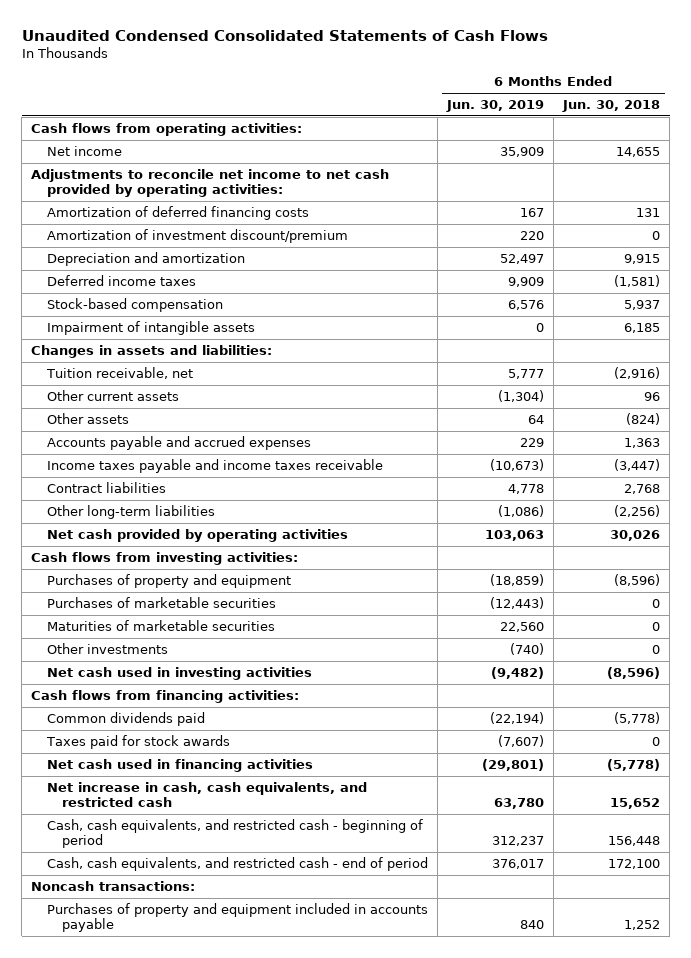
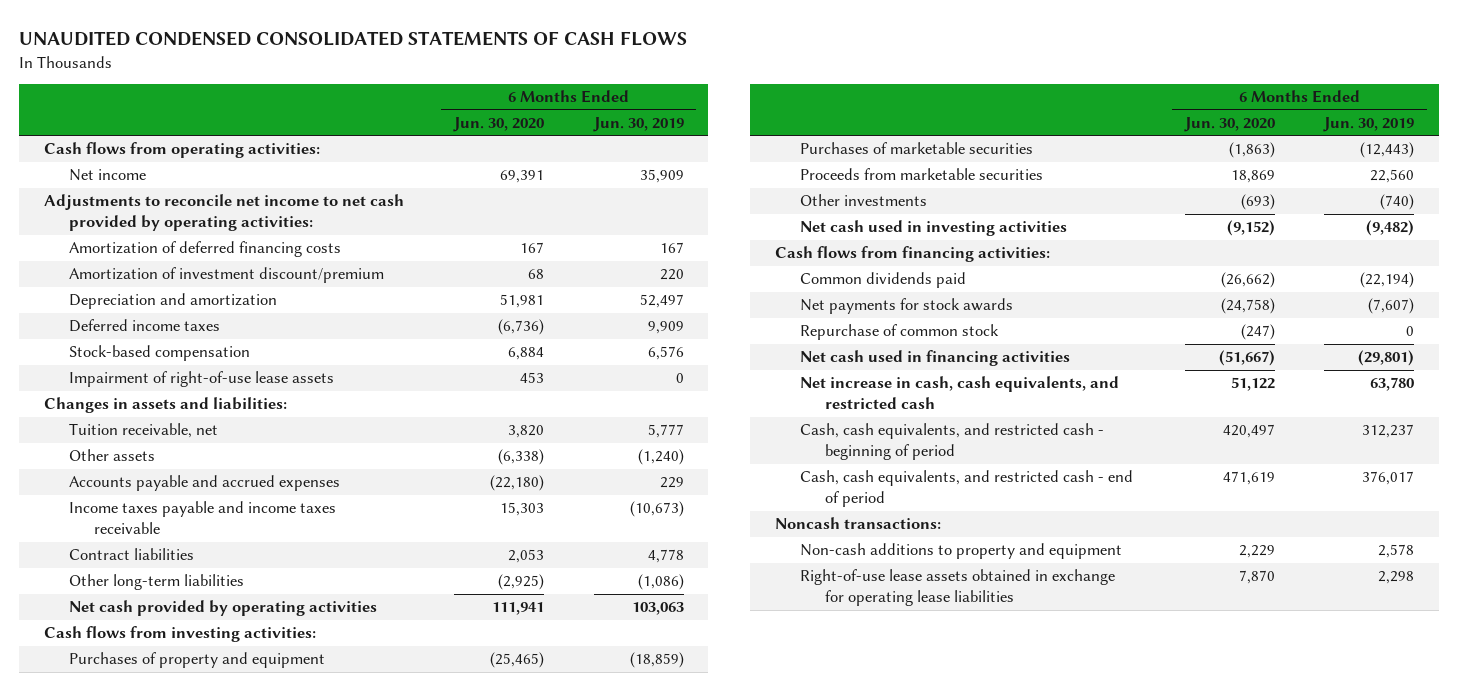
[21,30,548,42] Unaudited Condensed Consolidated Statements of Cash Flows -> [19,31,688,47] UNAUDITED CONDENSED CONSOLIDATED STATEMENTS OF CASH FLOWS
[561,99,660,112] Jun. 30, 2018 -> none
none -> [452,116,544,132] Jun. 30, 2020
[46,320,255,335] Impairment of intangible assets -> none
none -> [68,371,334,388] Impairment of right-of-use lease assets
[46,389,179,401] Other current assets -> none
[527,414,544,424] 64 -> [637,449,684,466] (1,240)
[46,619,275,631] Maturities of marketable securities -> [799,168,1043,181] Proceeds from marketable securities
[45,734,230,749] Taxes paid for stock awards -> [799,298,1013,315] Net payments for stock awards
none -> [799,324,999,341] Repurchase of common stock
[46,902,428,932] Purchases of property and equipment included in accounts payable -> [799,543,1122,560] Non-cash additions to property and equipment
[519,919,544,929] 840 -> [1378,544,1415,559] 2,578
none -> [799,569,1115,607] Right-of-use lease assets obtained in exchange for operating lease liabilities

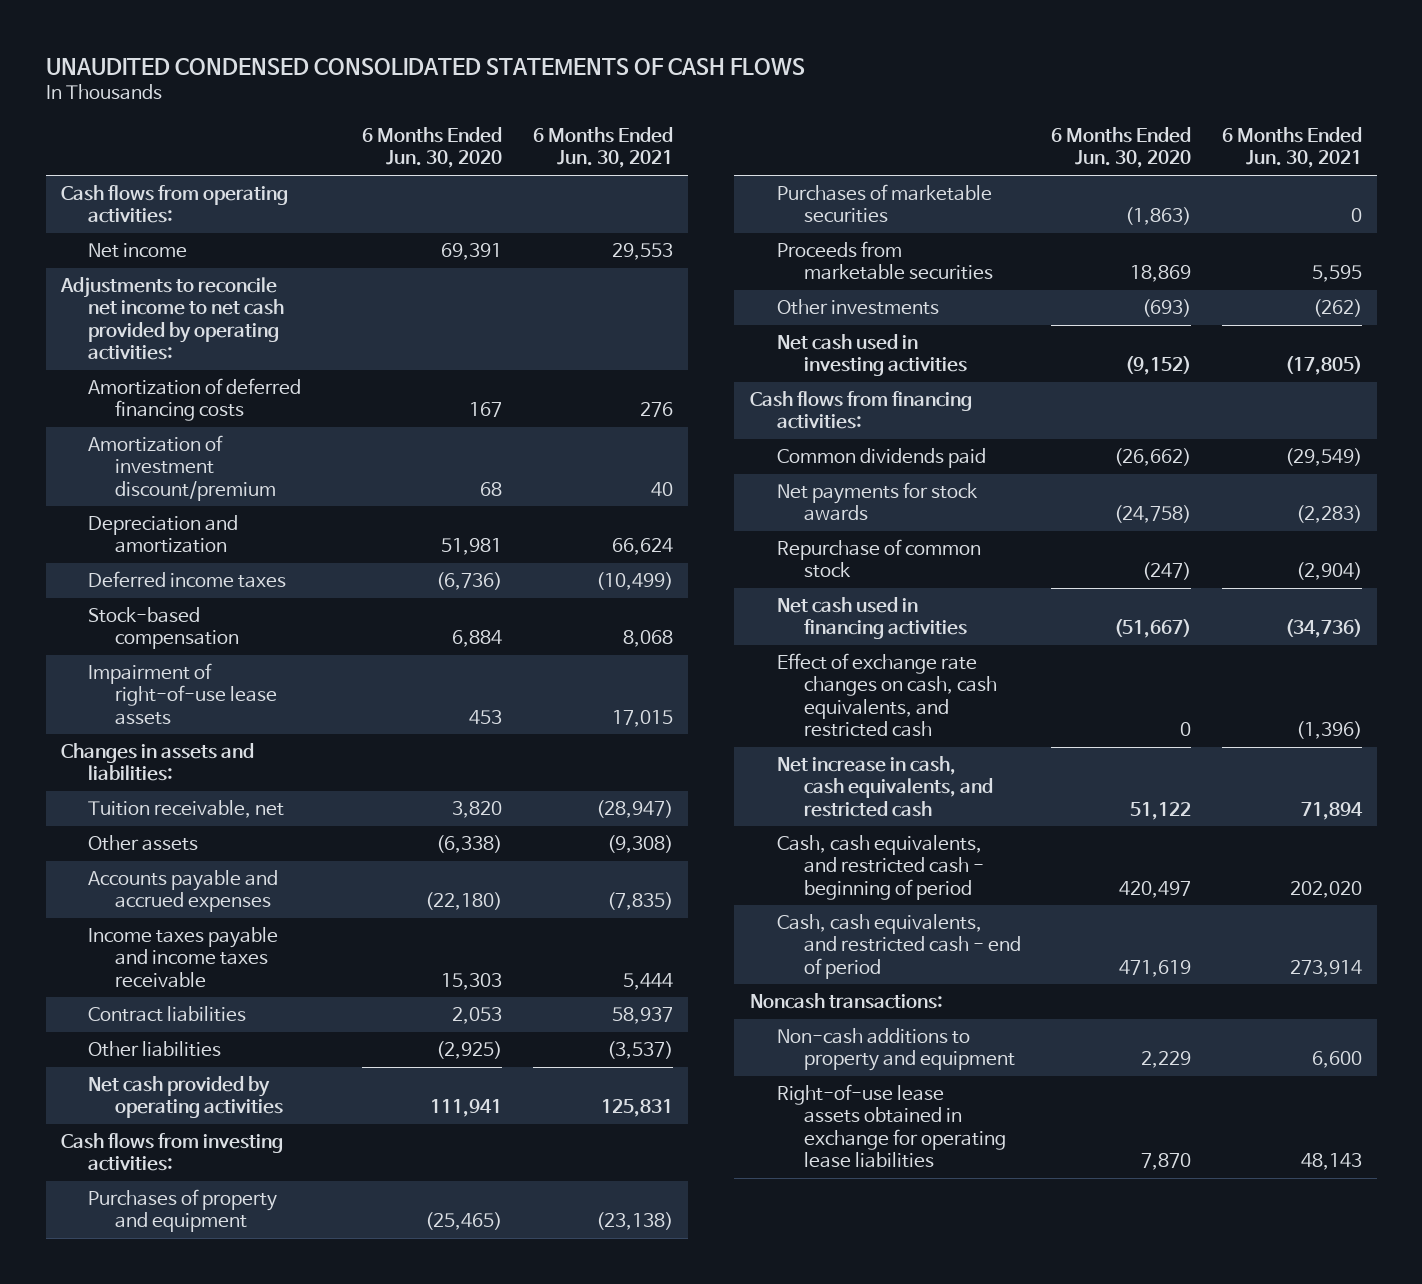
[592,116,684,132] Jun. 30, 2019 -> none
none -> [532,127,673,169] 6 Months Ended Jun. 30, 2021
[68,574,244,591] Other long-term liabilities -> [87,1041,221,1058] Other liabilities
none -> [776,653,997,738] Effect of exchange rate changes on cash, cash equivalents, and restricted cash

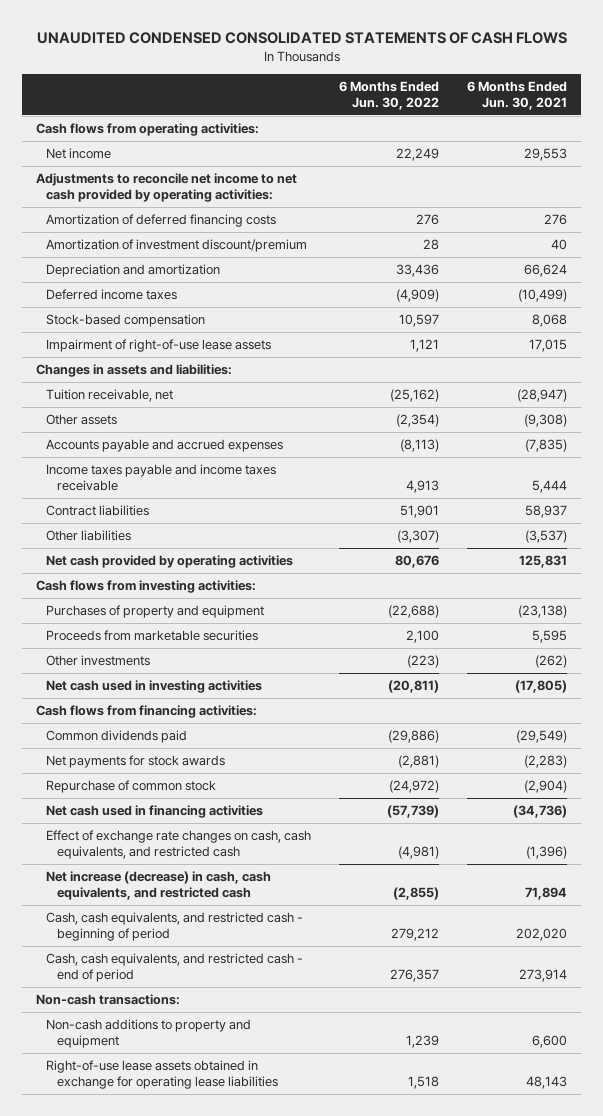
[362,127,503,169] 6 Months Ended Jun. 30, 2020 -> none
none -> [339,81,440,110] 6 Months Ended Jun. 30, 2022
[776,184,992,224] Purchases of marketable securities -> none
[776,756,993,817] Net increase in cash, cash equivalents, and restricted cash -> [46,871,272,900] Net increase (decrease) in cash, cash equivalents, and restricted cash
[749,993,943,1010] Noncash transactions: -> [36,994,181,1006] Non-cash transactions:

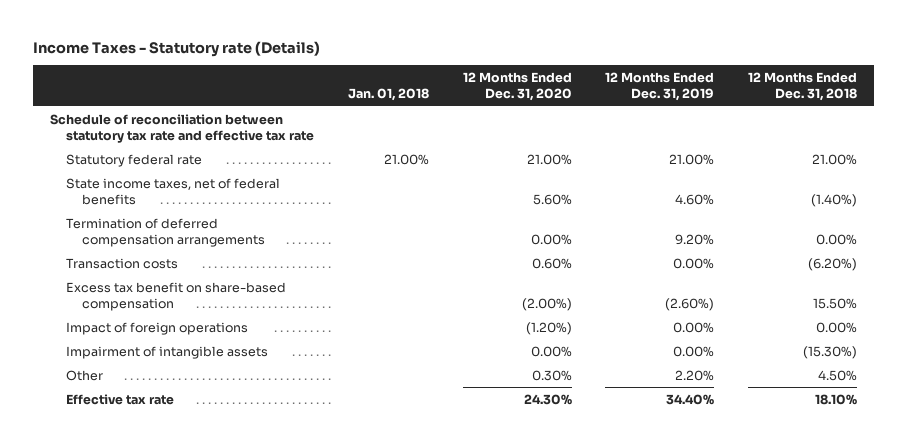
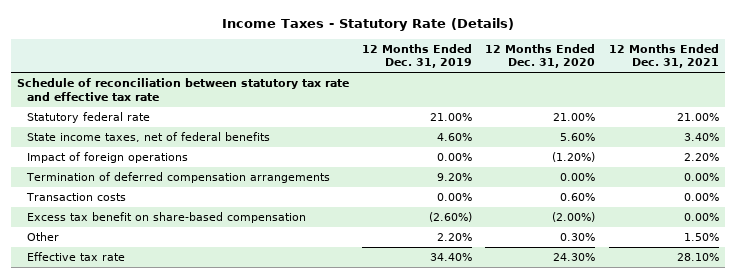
[32,40,320,57] Income Taxes - Statutory rate (Details) -> [221,17,514,31] Income Taxes - Statutory Rate (Details)
[347,88,429,102] Jan. 01, 2018 -> none
[748,71,858,102] 12 Months Ended Dec. 31, 2018 -> none
none -> [608,43,719,69] 12 Months Ended Dec. 31, 2021
[65,321,248,335] Impact of foreign operations -> [26,151,188,163] Impact of foreign operations
[65,345,268,359] Impairment of intangible assets -> none

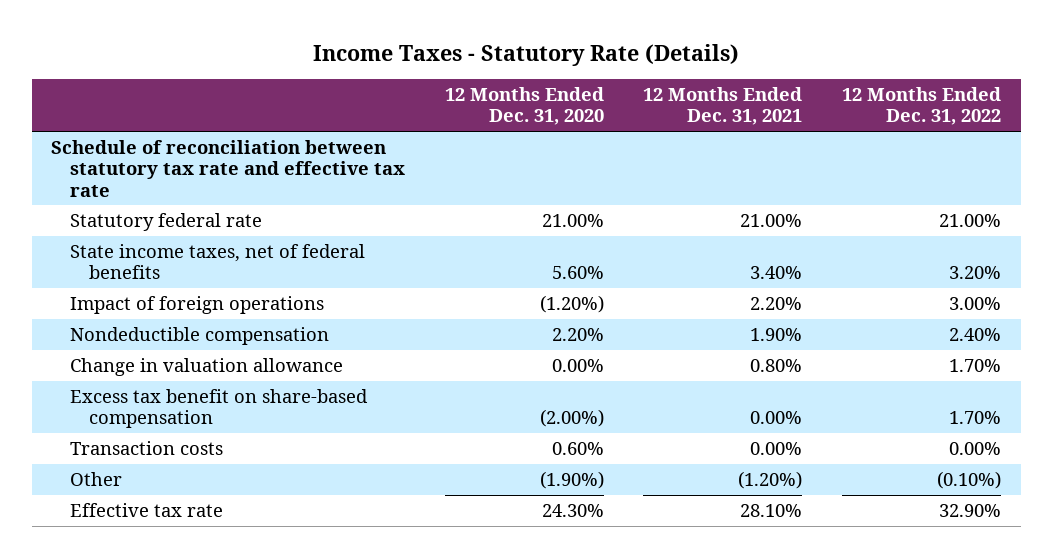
[362,43,473,69] 12 Months Ended Dec. 31, 2019 -> none
none -> [841,87,1001,126] 12 Months Ended Dec. 31, 2022
[25,171,330,183] Termination of deferred compensation arrangements -> none
none -> [70,326,330,345] Nondeductible compensation
none -> [70,357,344,376] Change in valuation allowance
[25,192,126,201] Transaction costs -> [70,440,224,455] Transaction costs
[560,232,596,241] 0.30% -> [539,470,604,489] (1.90%)
[683,232,719,241] 1.50% -> [738,470,803,489] (1.20%)

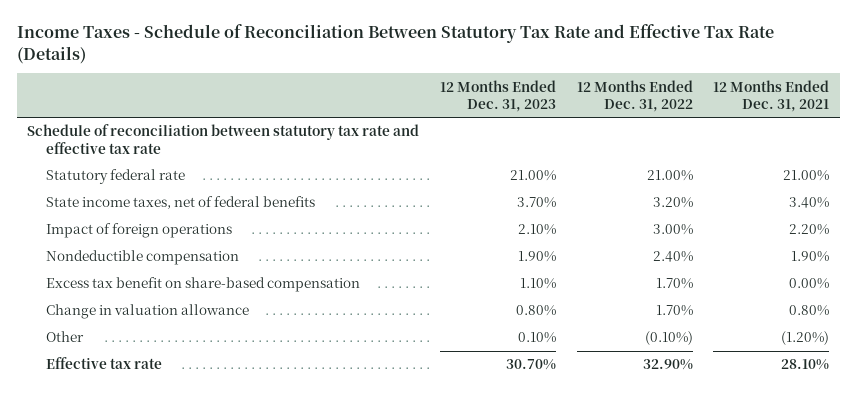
[313,43,740,66] Income Taxes - Statutory Rate (Details) -> [17,24,775,64] Income Taxes - Schedule of Reconciliation Between Statutory Tax Rate and Effective Tax Rate (Details)
[444,87,604,126] 12 Months Ended Dec. 31, 2020 -> none
none -> [440,79,557,113] 12 Months Ended Dec. 31, 2023
[70,440,224,455] Transaction costs -> none
[70,357,344,376] Change in valuation allowance -> [45,304,249,320] Change in valuation allowance

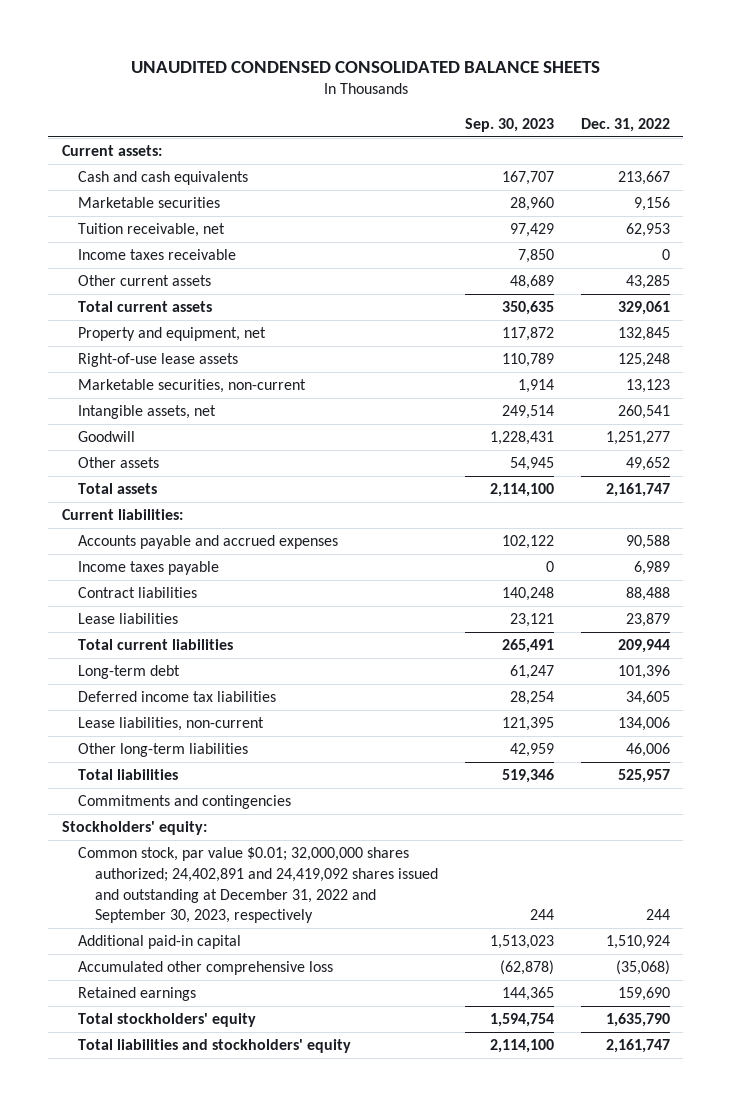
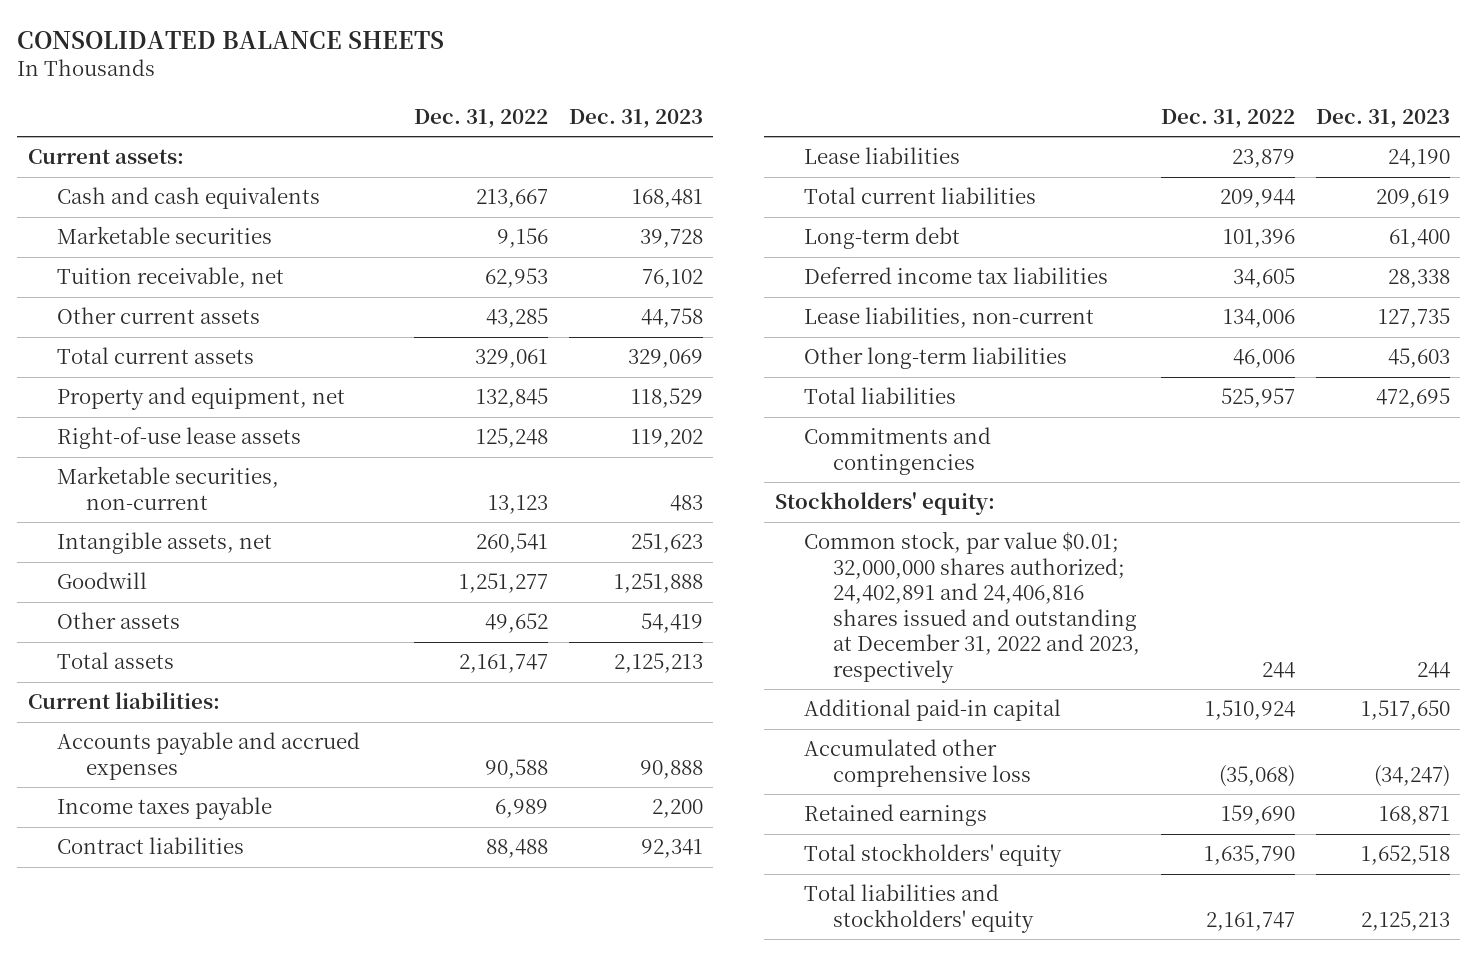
[130,60,600,73] UNAUDITED CONDENSED CONSOLIDATED BALANCE SHEETS -> [17,30,445,49] CONSOLIDATED BALANCE SHEETS
[464,117,554,132] Sep. 30, 2023 -> none
none -> [568,108,703,128] Dec. 31, 2023
[78,249,237,261] Income taxes receivable -> none
[78,847,438,924] Common stock, par value $0.01; 32,000,000 shares authorized; 24,402,891 and 24,419,092 shares issued and outstanding at December 31, 2022 and September 30, 2023, respectively -> [803,531,1141,683] Common stock, par value $0.01; 32,000,000 shares authorized; 24,402,891 and 24,406,816 shares issued and outstanding at December 31, 2022 and 2023, respectively

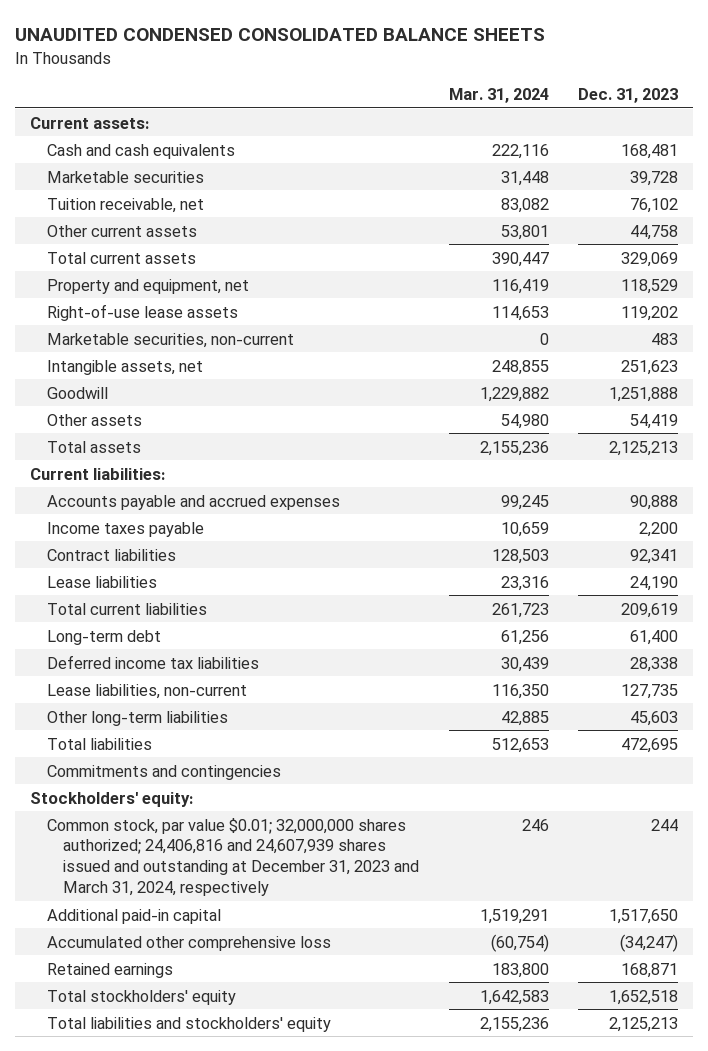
[17,30,445,49] CONSOLIDATED BALANCE SHEETS -> [15,28,546,42] UNAUDITED CONDENSED CONSOLIDATED BALANCE SHEETS
[413,108,548,128] Dec. 31, 2022 -> none
none -> [448,88,549,104] Mar. 31, 2024
[803,531,1141,683] Common stock, par value $0.01; 32,000,000 shares authorized; 24,402,891 and 24,406,816 shares issued and outstanding at December 31, 2022 and 2023, respectively -> [46,817,420,896] Common stock, par value $0.01; 32,000,000 shares authorized; 24,406,816 and 24,607,939 shares issued and outstanding at December 31, 2023 and March 31, 2024, respectively

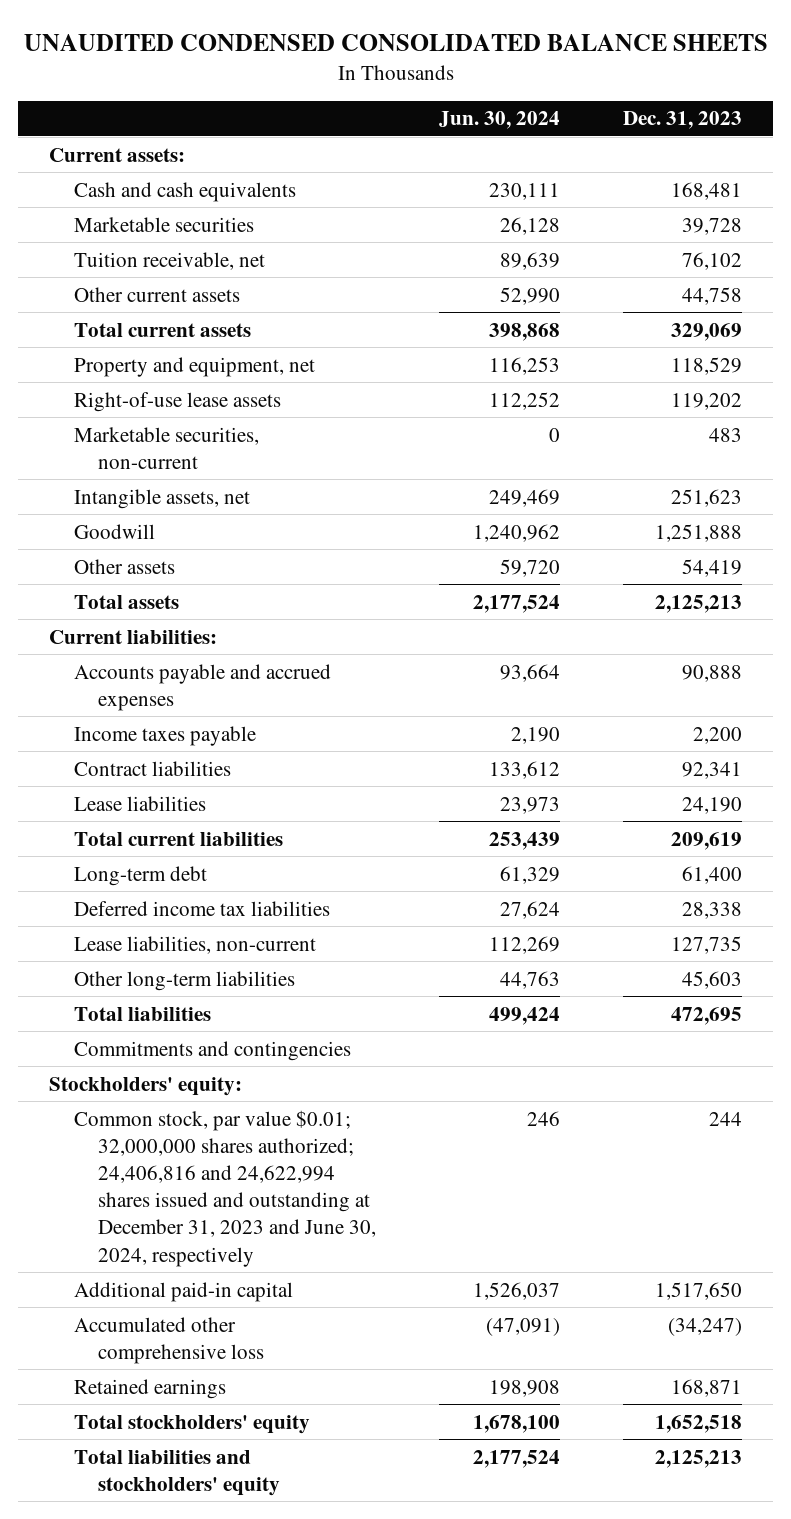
[448,88,549,104] Mar. 31, 2024 -> none
none -> [439,111,561,130] Jun. 30, 2024
[46,817,420,896] Common stock, par value $0.01; 32,000,000 shares authorized; 24,406,816 and 24,607,939 shares issued and outstanding at December 31, 2023 and March 31, 2024, respectively -> [73,1109,377,1267] Common stock, par value $0.01; 32,000,000 shares authorized; 24,406,816 and 24,622,994 shares issued and outstanding at December 31, 2023 and June 30, 2024, respectively

